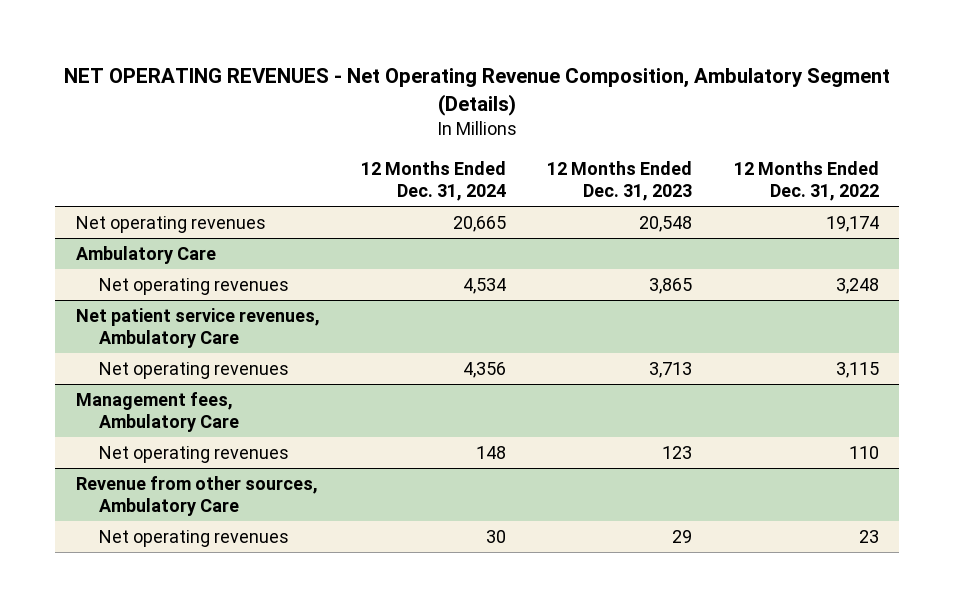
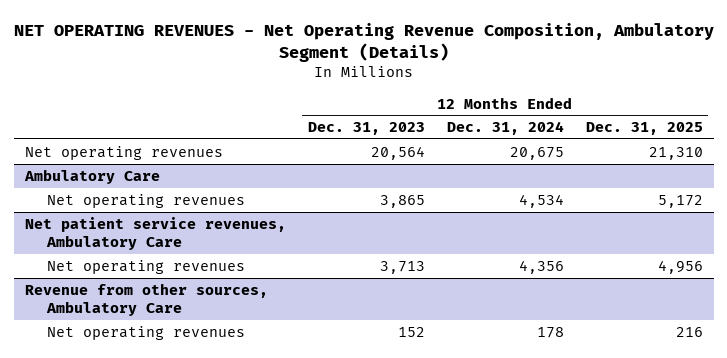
[733,160,879,201] 12 Months Ended Dec. 31, 2022 -> none
none -> [585,122,703,136] Dec. 31, 2025
[453,215,507,232] 20,665 -> [509,146,564,160] 20,675
[639,215,693,232] 20,548 -> [370,145,425,160] 20,564
[75,391,239,433] Management fees, Ambulatory Care -> none
[98,445,289,463] Net operating revenues -> none
[486,529,507,543] 30 -> [536,326,564,338] 178
[672,529,693,543] 29 -> [397,326,425,337] 152

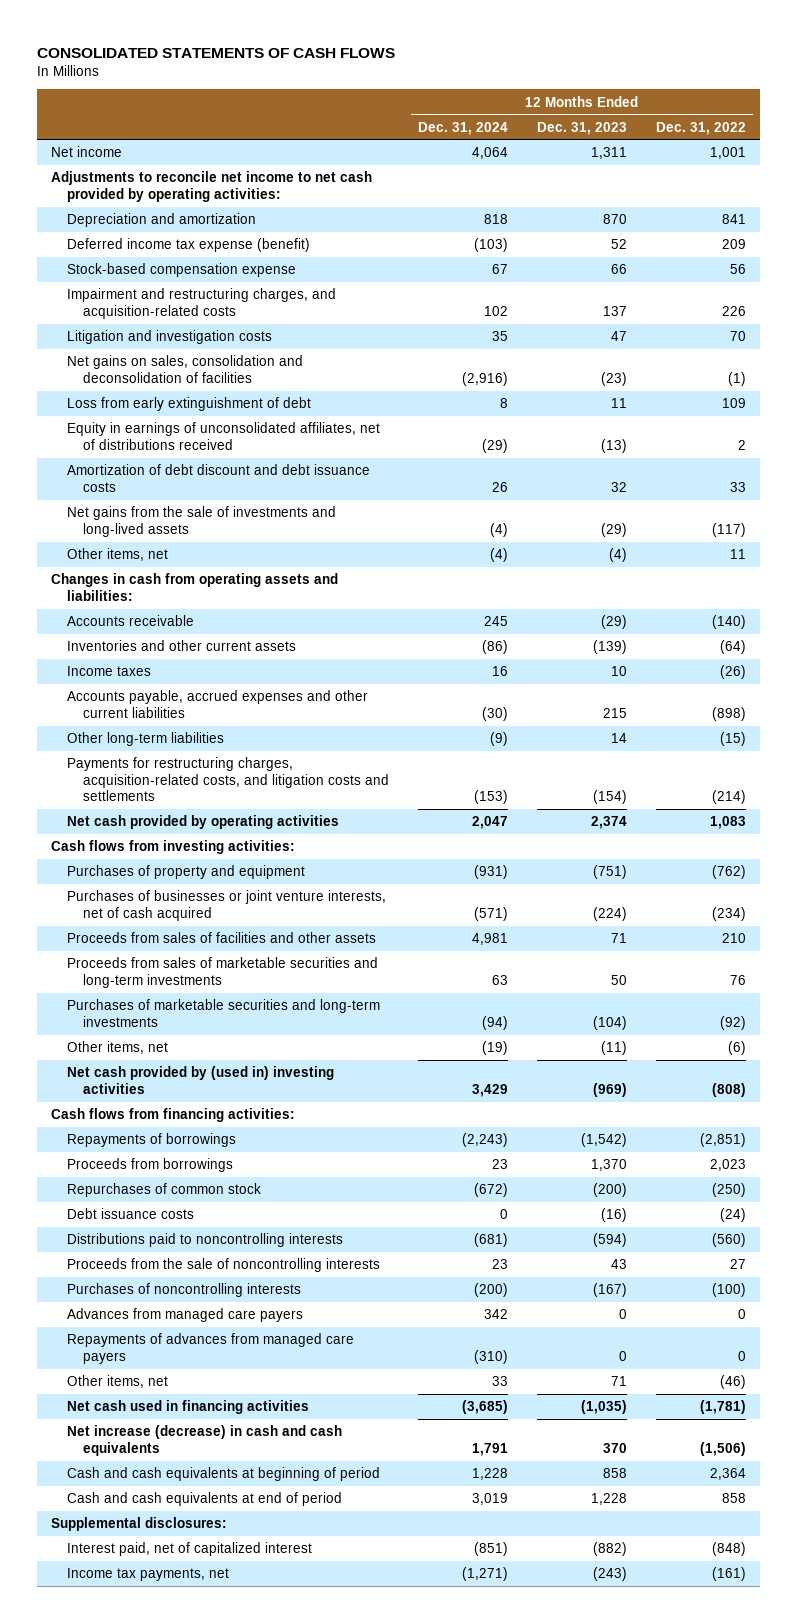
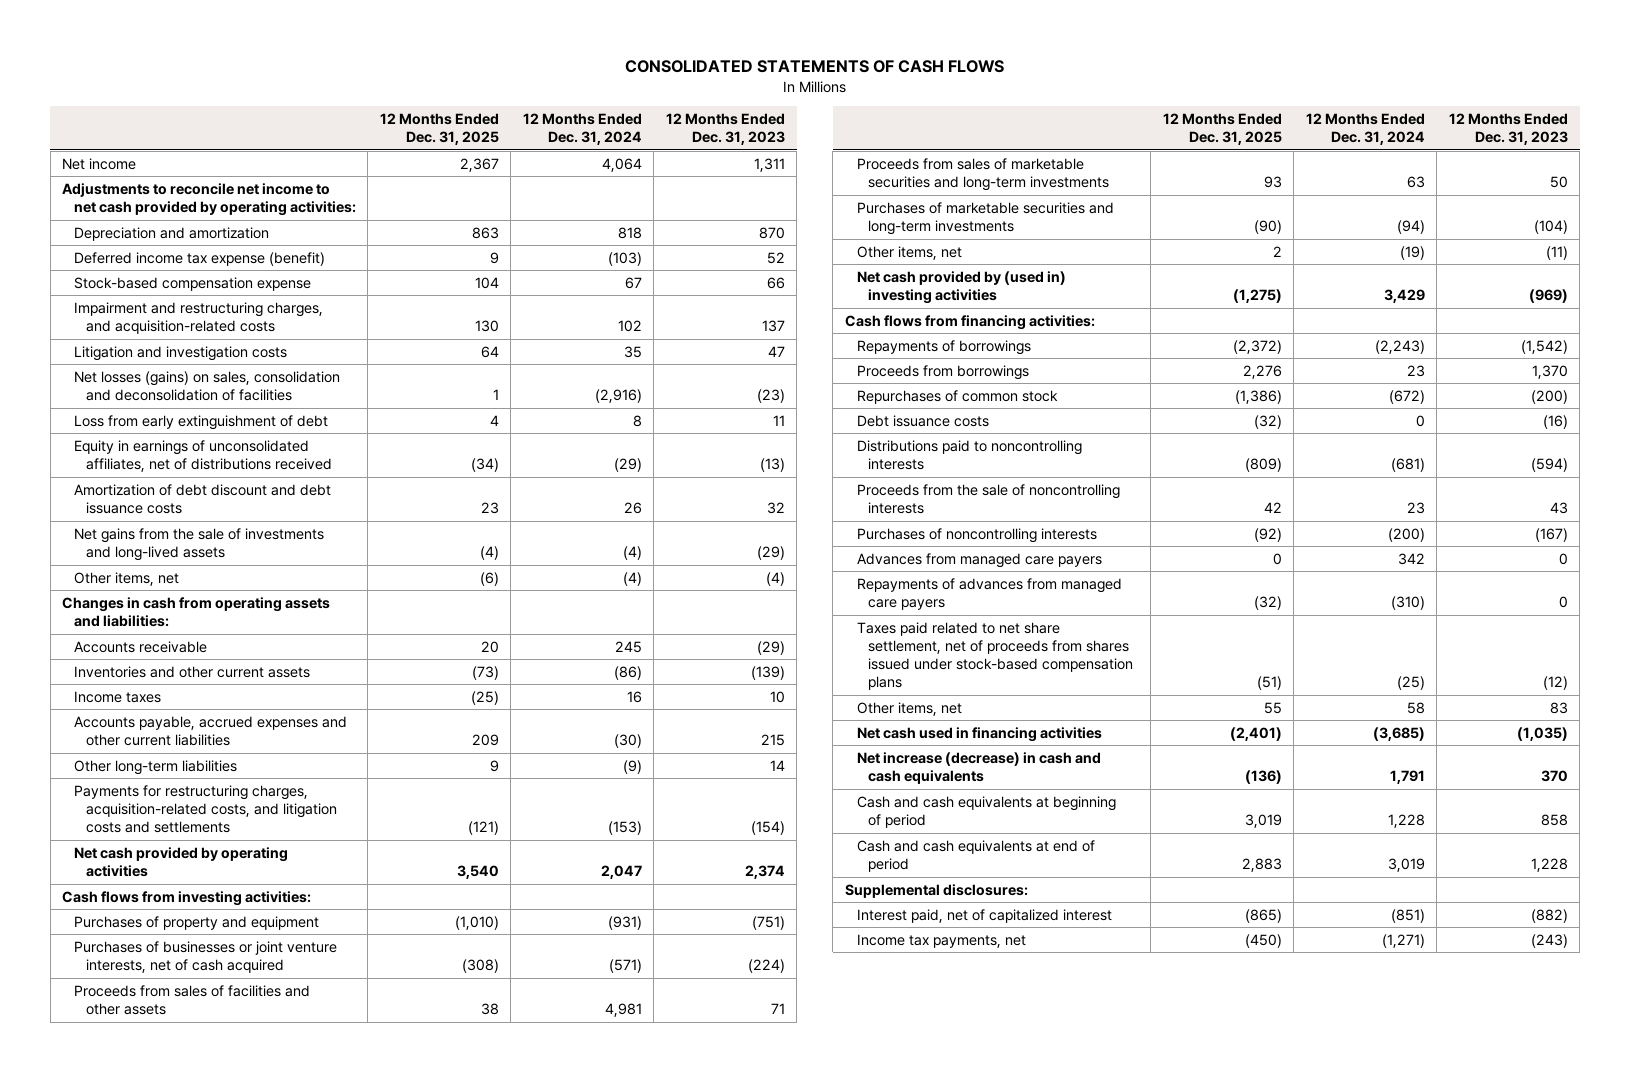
[655,121,746,135] Dec. 31, 2022 -> none
none -> [379,112,499,145] 12 Months Ended Dec. 31, 2025
[67,355,304,383] Net gains on sales, consolidation and deconsolidation of facilities -> [73,370,340,402] Net losses (gains) on sales, consolidation and deconsolidation of facilities
none -> [856,621,1134,691] Taxes paid related to net share settlement, net of proceeds from shares issued under stock-based compensation plans
[491,1376,508,1387] 33 -> [1406,701,1425,714] 58
[610,1376,627,1387] 71 -> [1549,701,1568,714] 83

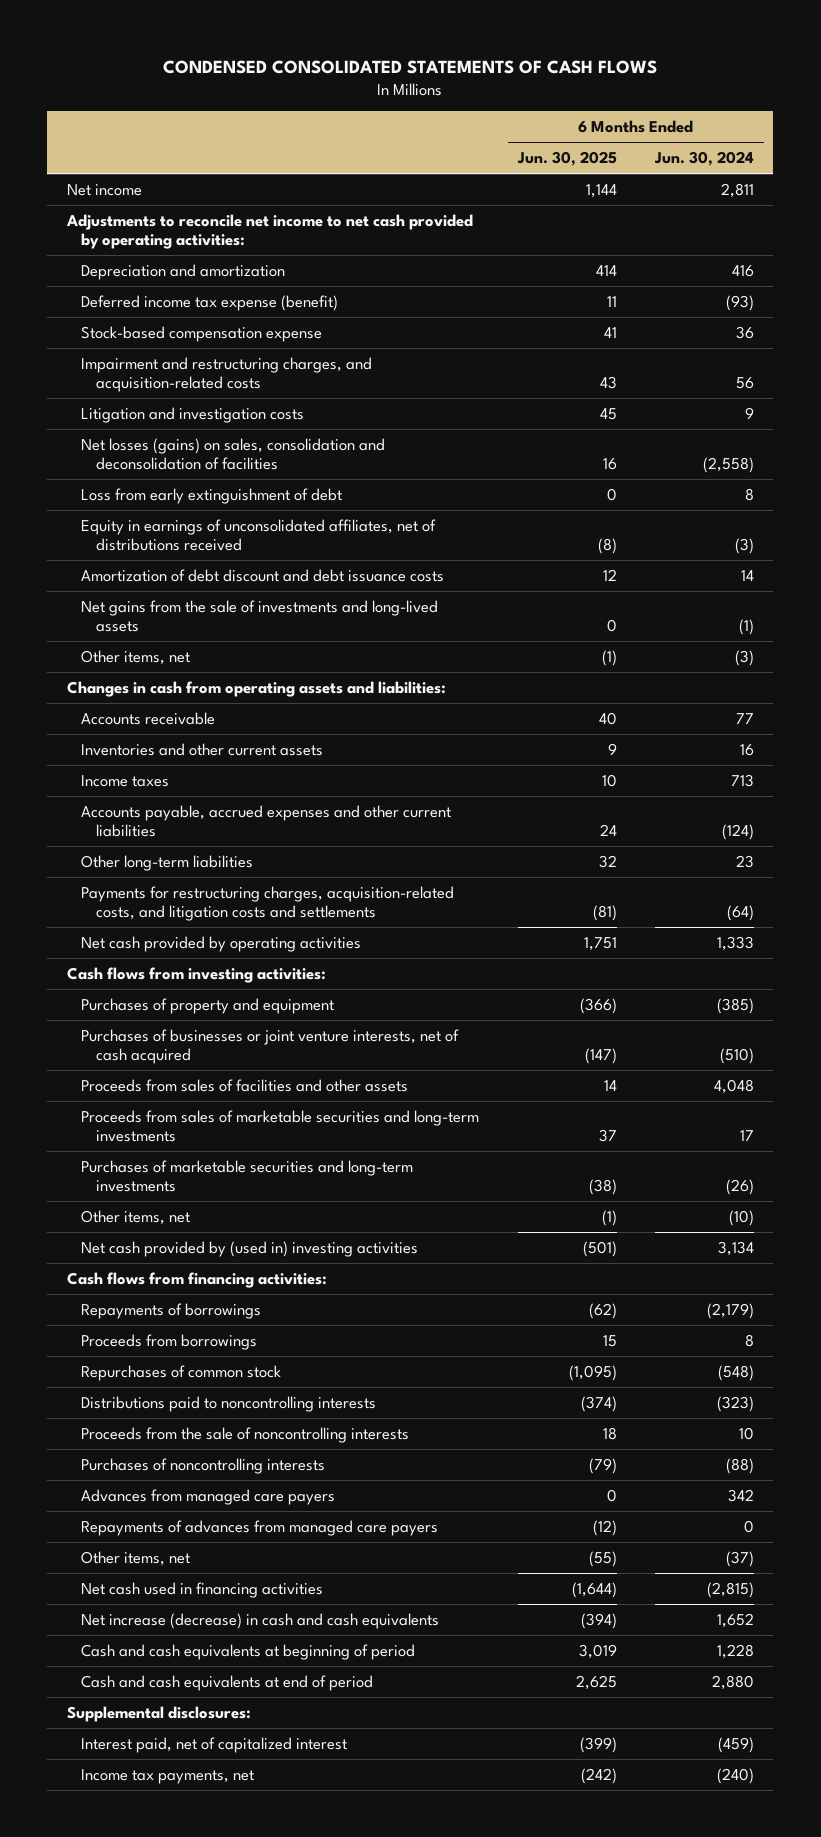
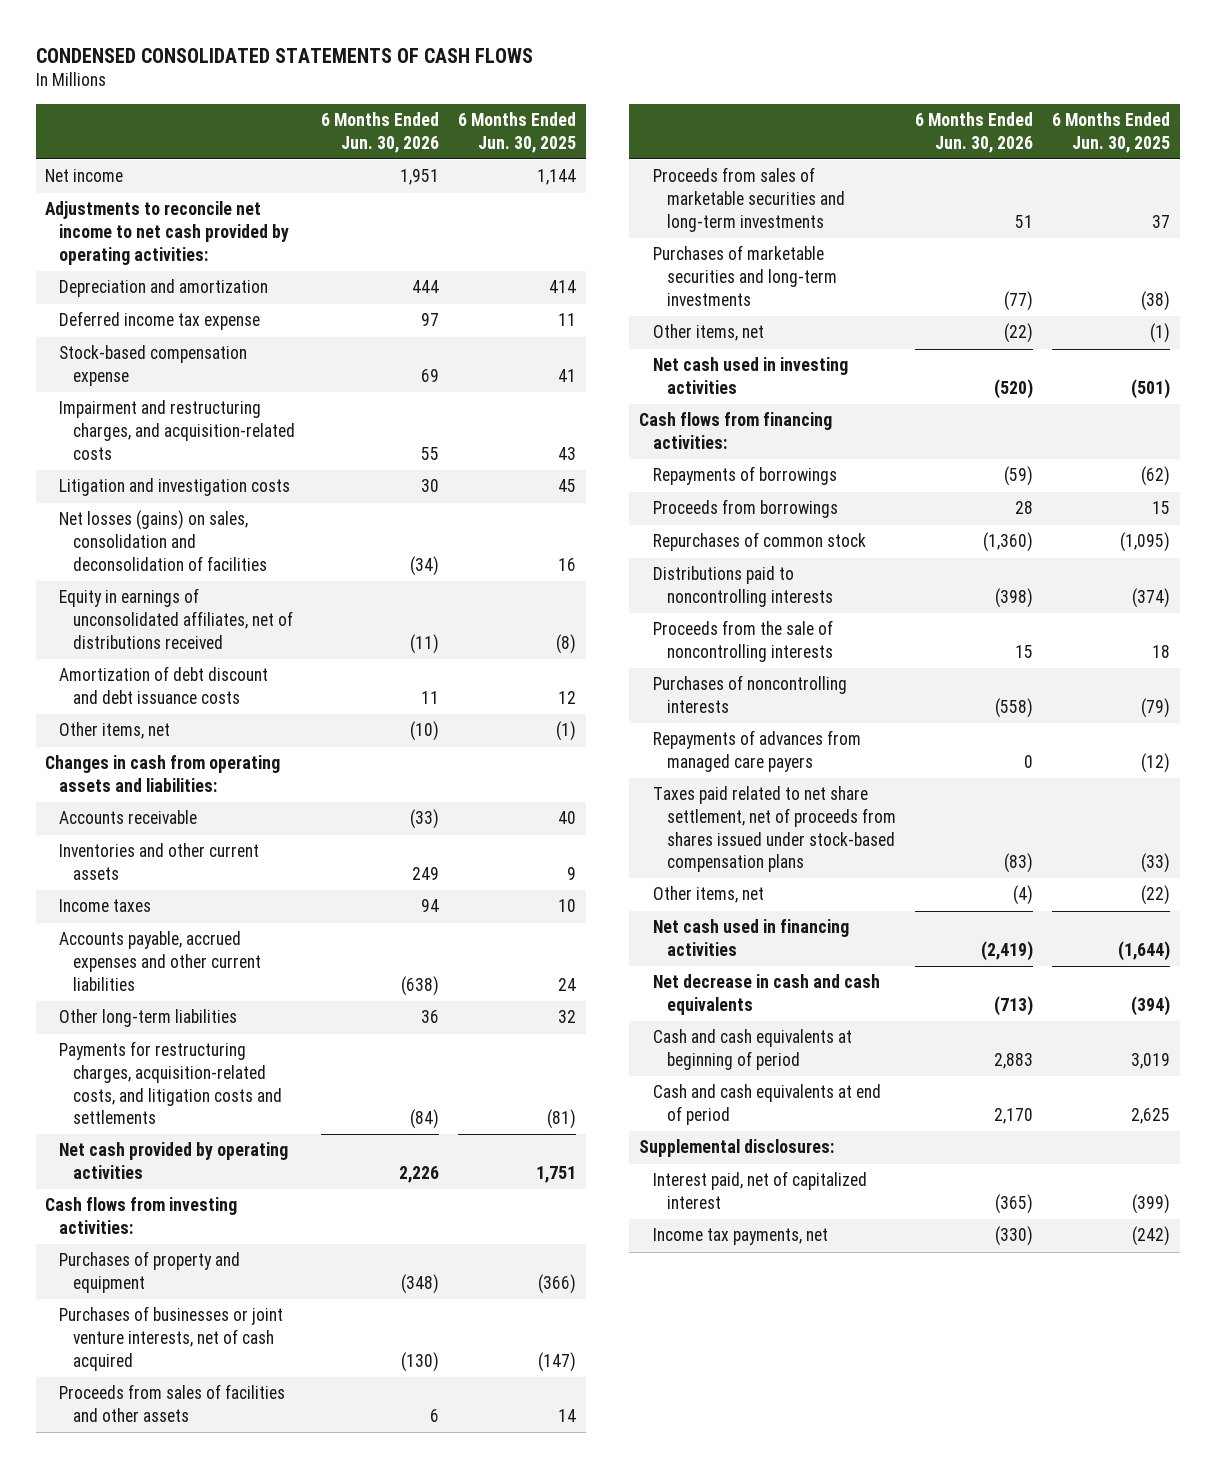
[653,151,754,167] Jun. 30, 2024 -> none
none -> [321,111,440,153] 6 Months Ended Jun. 30, 2026
[81,294,339,311] Deferred income tax expense (benefit) -> [59,311,261,331] Deferred income tax expense
[81,487,343,504] Loss from early extinguishment of debt -> none
[81,599,439,632] Net gains from the sale of investments and long-lived assets -> none
[81,1240,419,1257] Net cash provided by (used in) investing activities -> [652,357,848,395] Net cash used in investing activities
[81,1488,336,1505] Advances from managed care payers -> none
none -> [652,786,896,873] Taxes paid related to net share settlement, net of proceeds from shares issued under stock-based compensation plans
[588,1550,617,1567] (55) -> [1141,885,1171,906] (22)
[81,1612,440,1629] Net increase (decrease) in cash and cash equivalents -> [652,974,880,1016] Net decrease in cash and cash equivalents

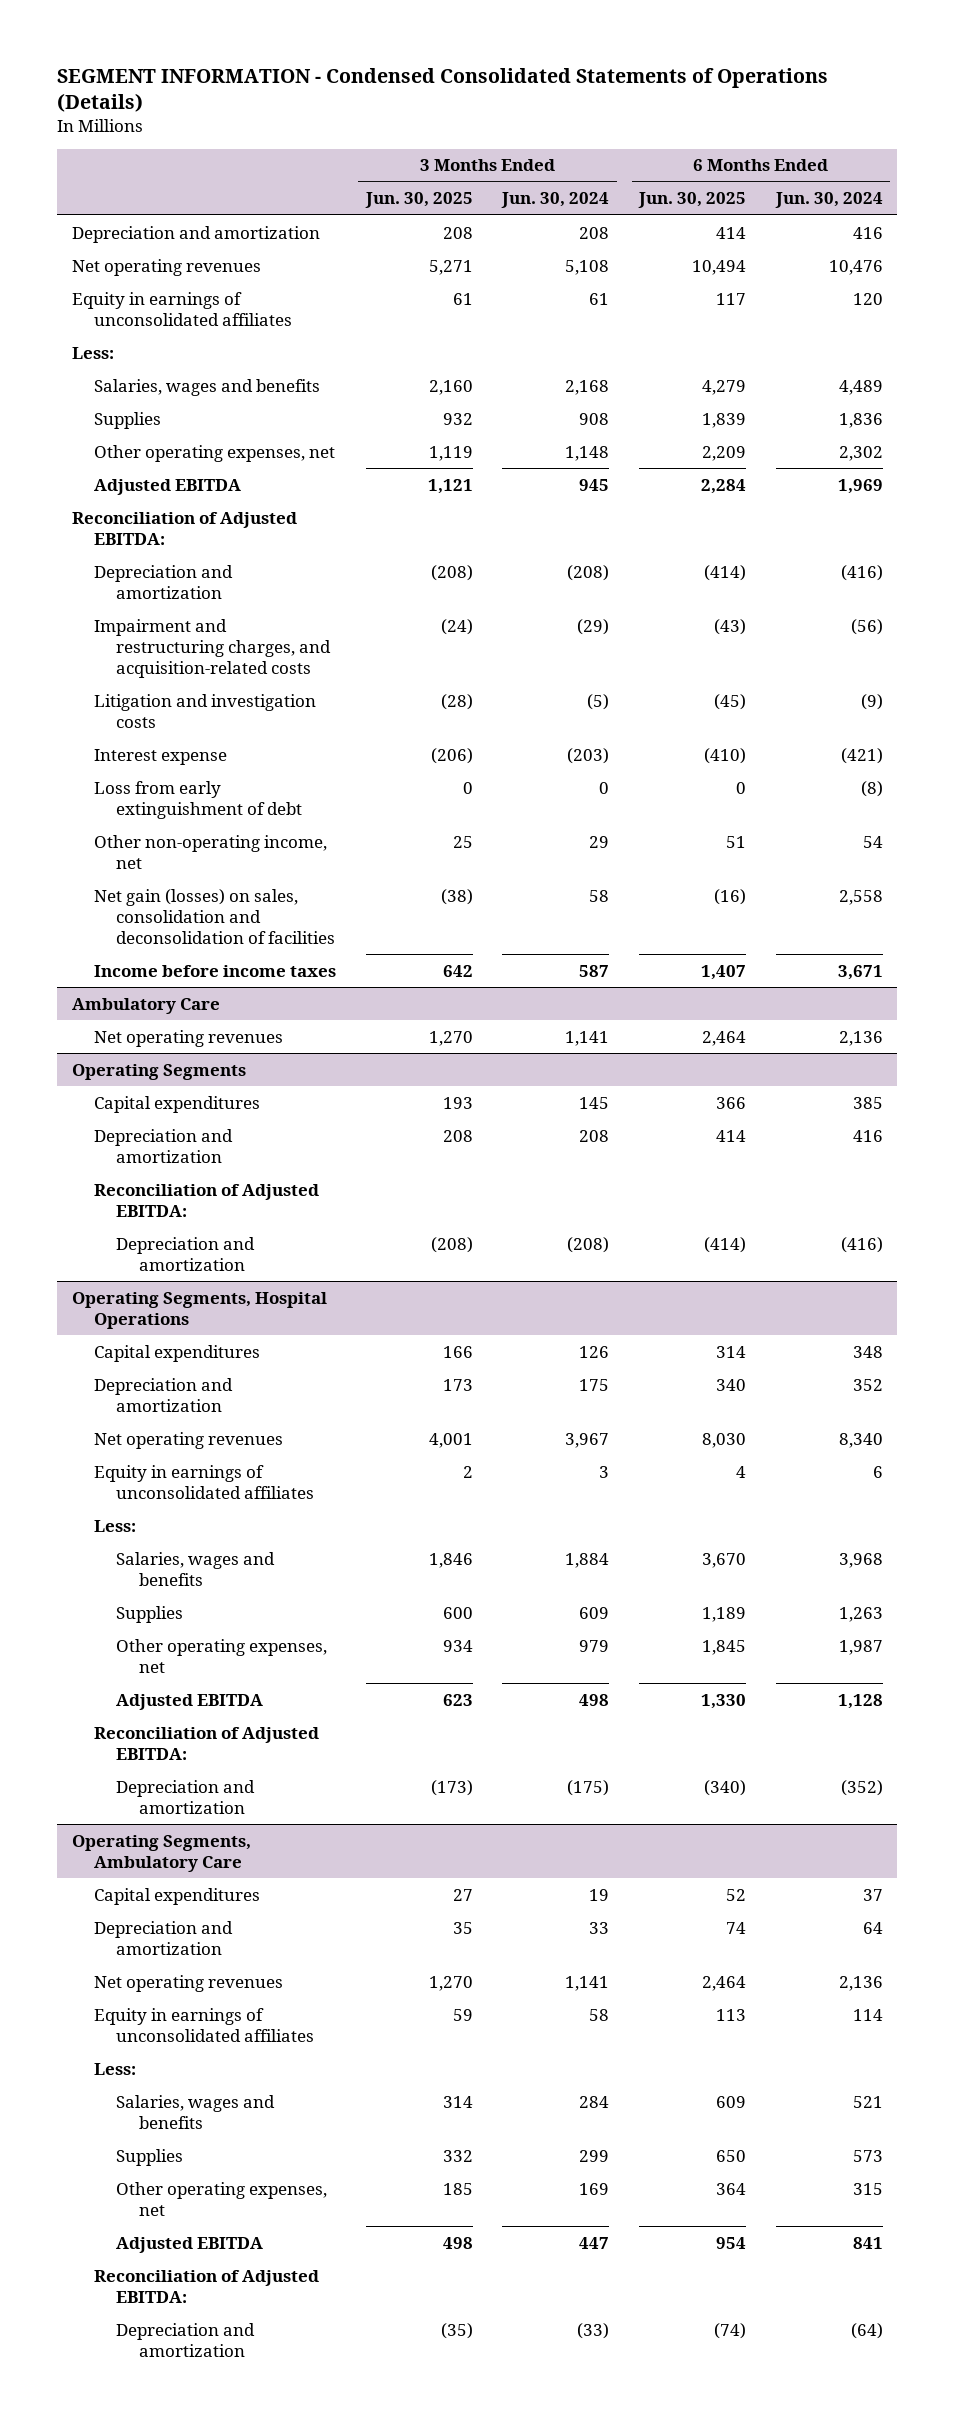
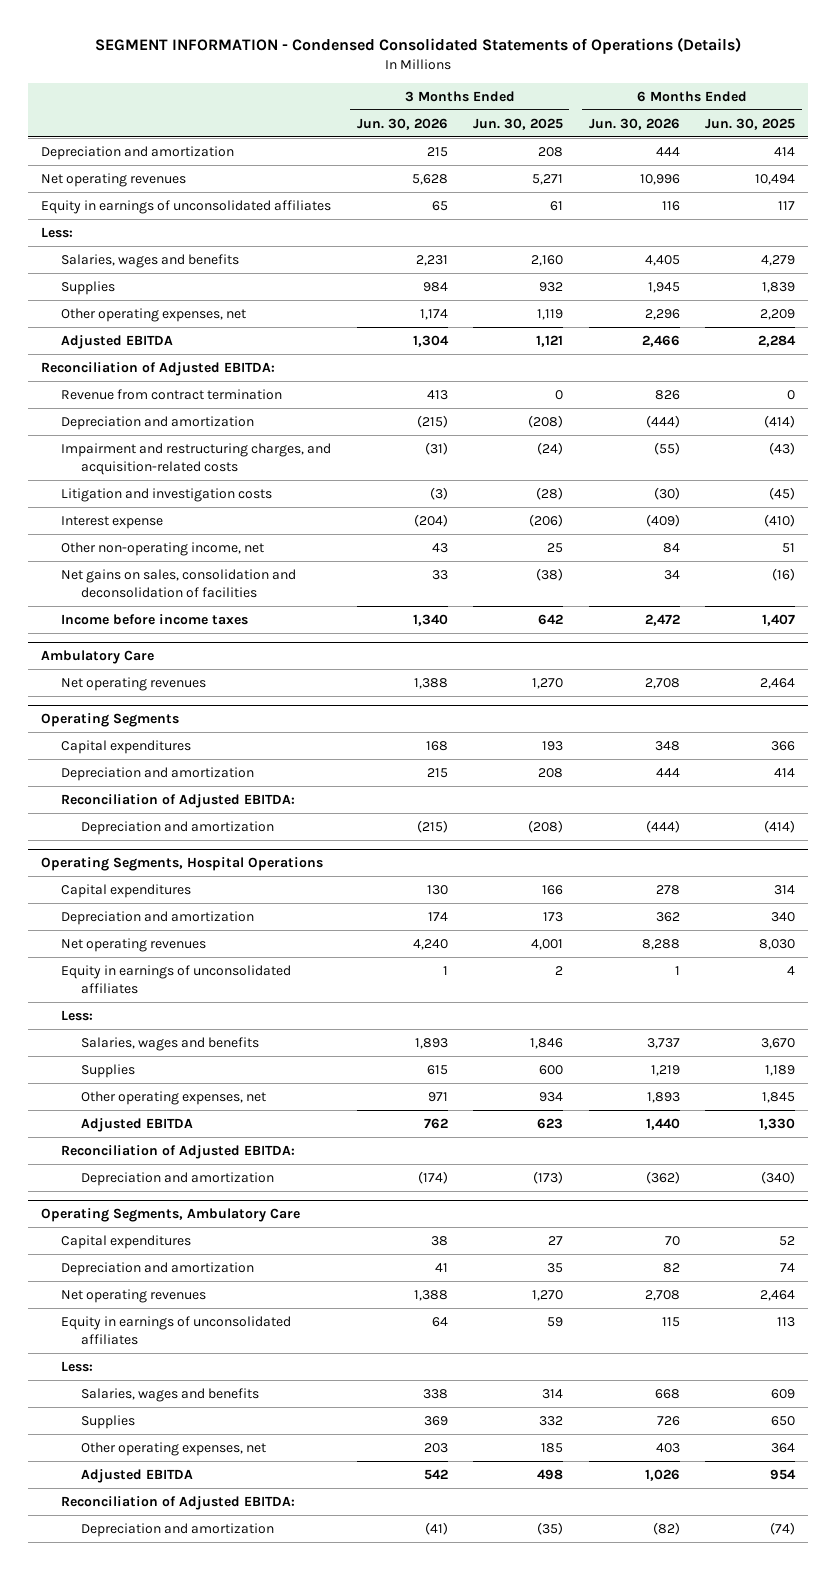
[501,192,610,209] Jun. 30, 2024 -> none
[774,192,883,209] Jun. 30, 2024 -> none
none -> [356,117,448,130] Jun. 30, 2026
none -> [588,117,680,130] Jun. 30, 2026
none -> [60,388,282,400] Revenue from contract termination
[94,780,303,819] Loss from early extinguishment of debt -> none
[94,888,336,944] Net gain (losses) on sales, consolidation and deconsolidation of facilities -> [60,568,296,598] Net gains on sales, consolidation and deconsolidation of facilities

